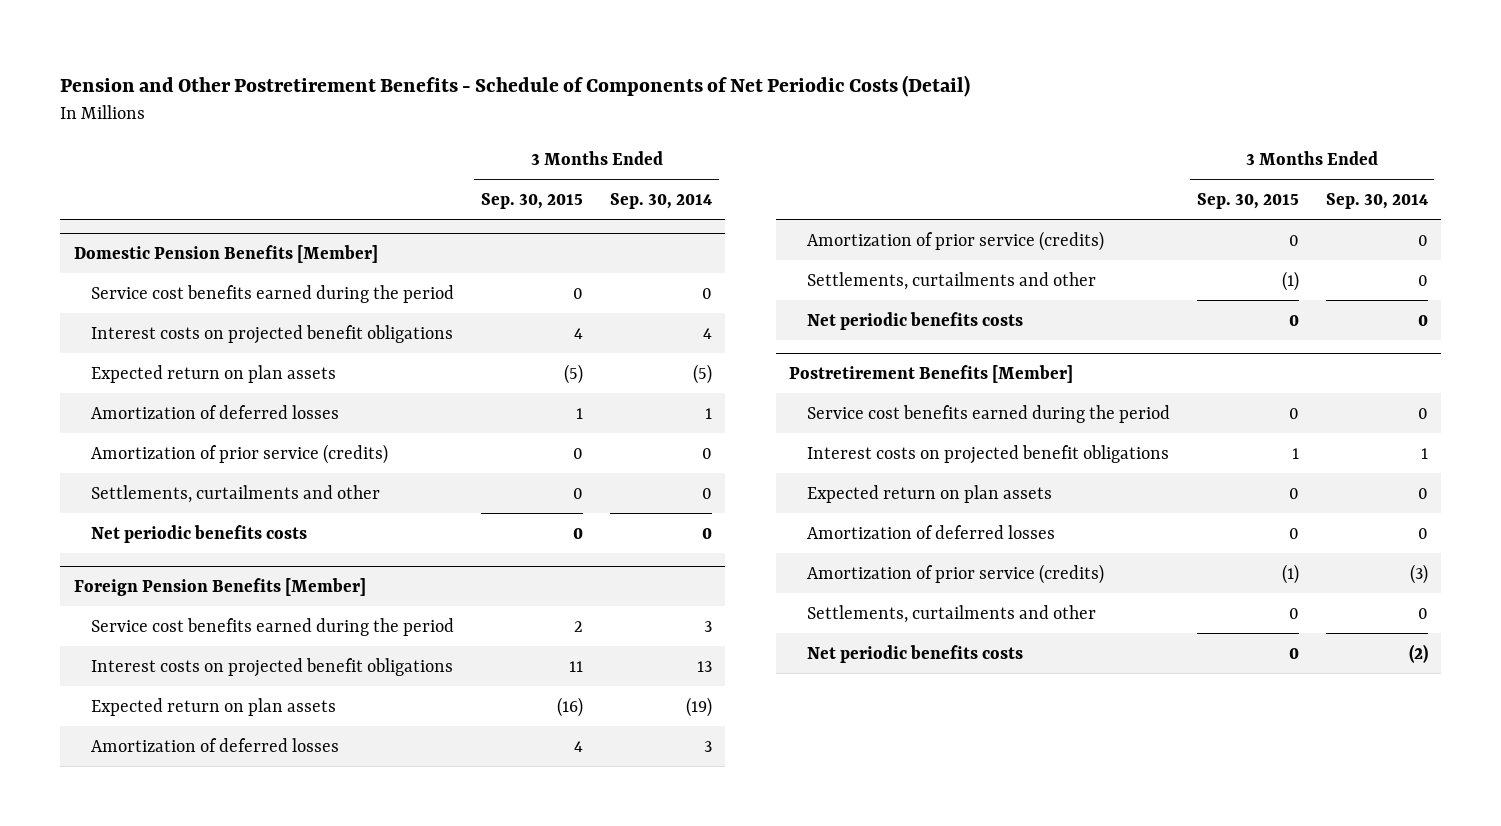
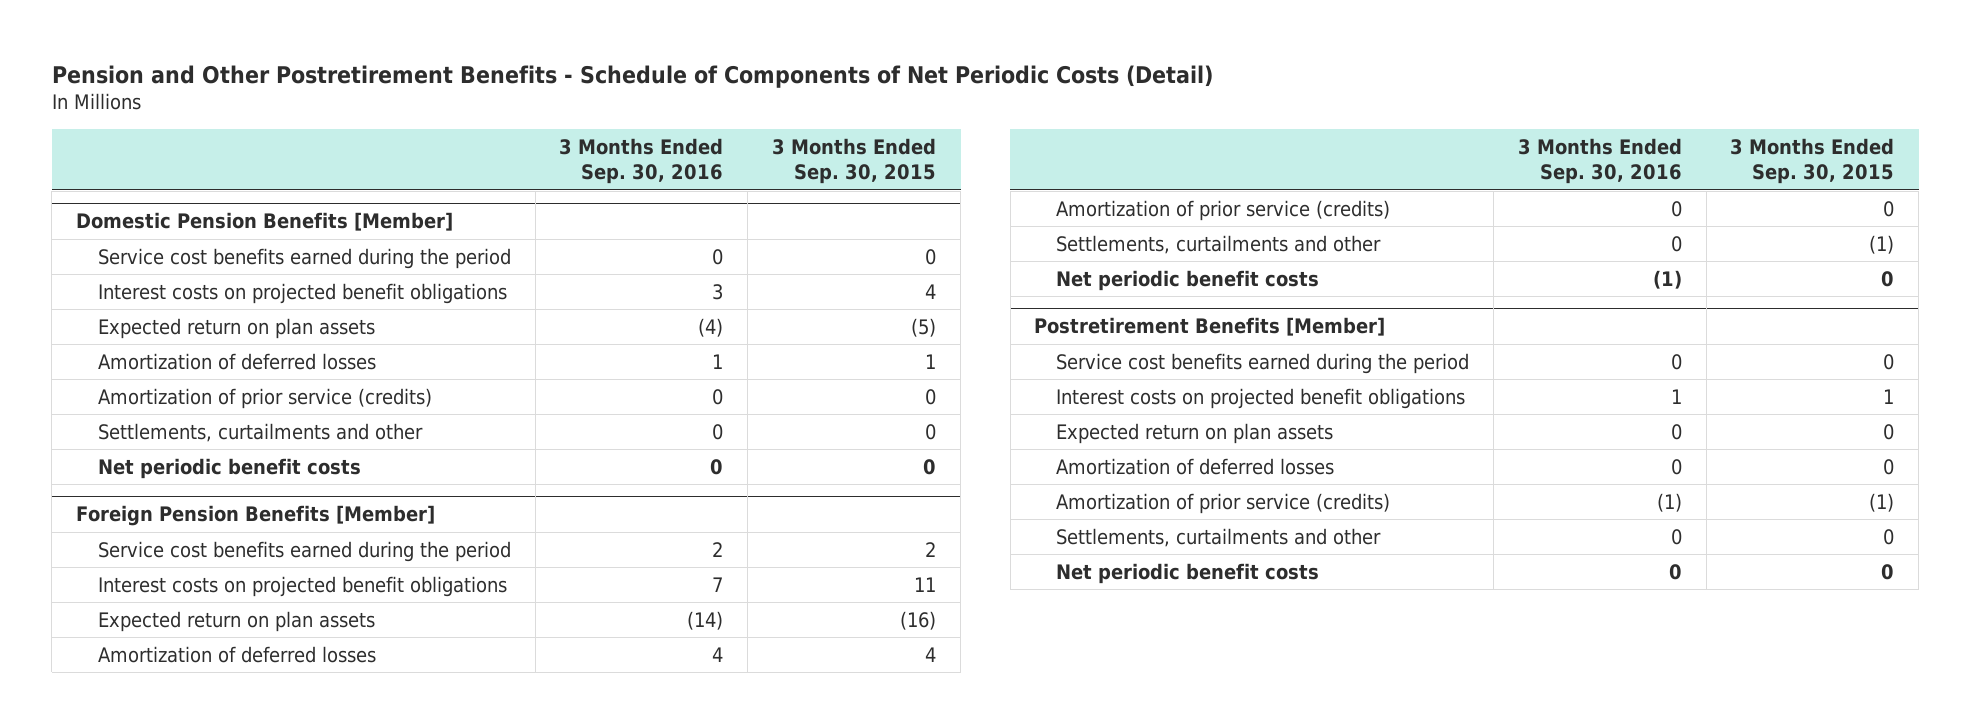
[610,192,713,209] Sep. 30, 2014 -> none
none -> [559,138,724,185] 3 Months Ended Sep. 30, 2016
[91,524,308,543] Net periodic benefits costs -> [97,457,361,479] Net periodic benefit costs
[806,311,1023,330] Net periodic benefits costs -> [1055,269,1319,291] Net periodic benefit costs
[806,644,1023,663] Net periodic benefits costs -> [1055,562,1319,584] Net periodic benefit costs

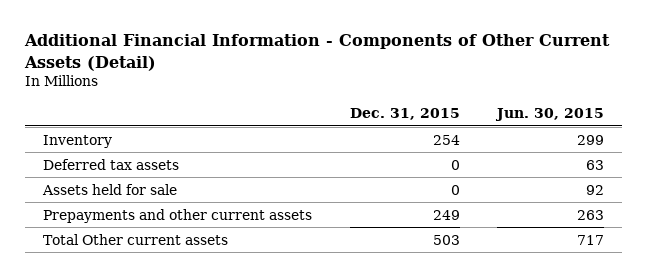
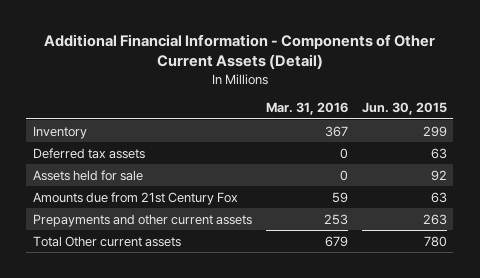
[349,107,460,120] Dec. 31, 2015 -> none
none -> [265,102,348,116] Mar. 31, 2016
none -> [33,191,239,205] Amounts due from 21st Century Fox
[576,234,604,245] 717 -> [423,235,447,247] 780

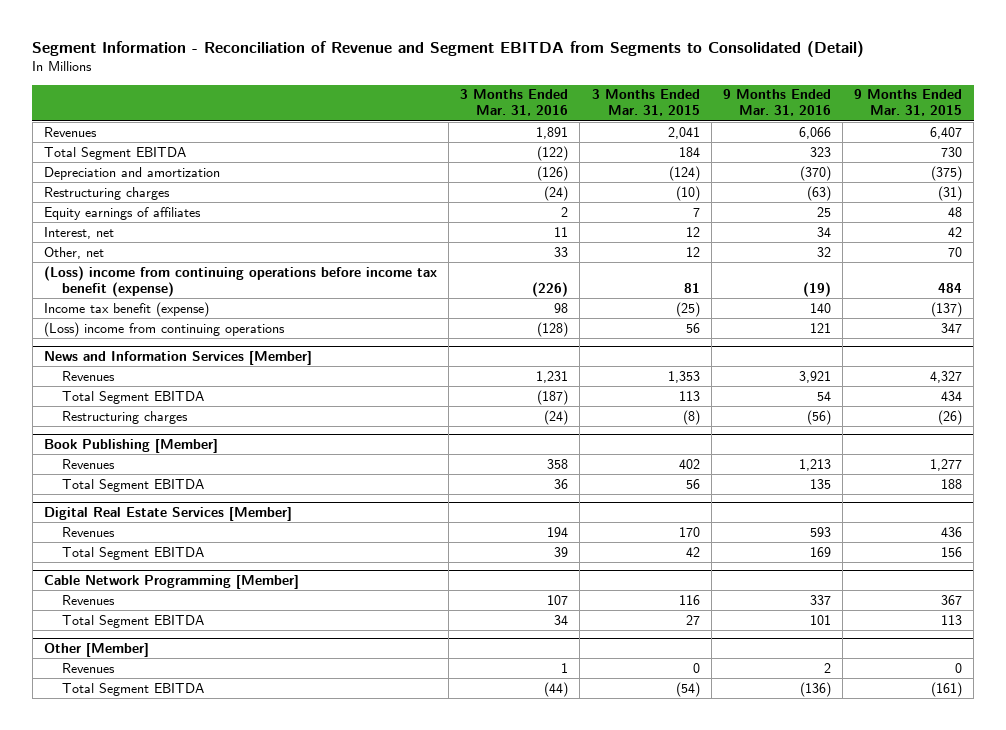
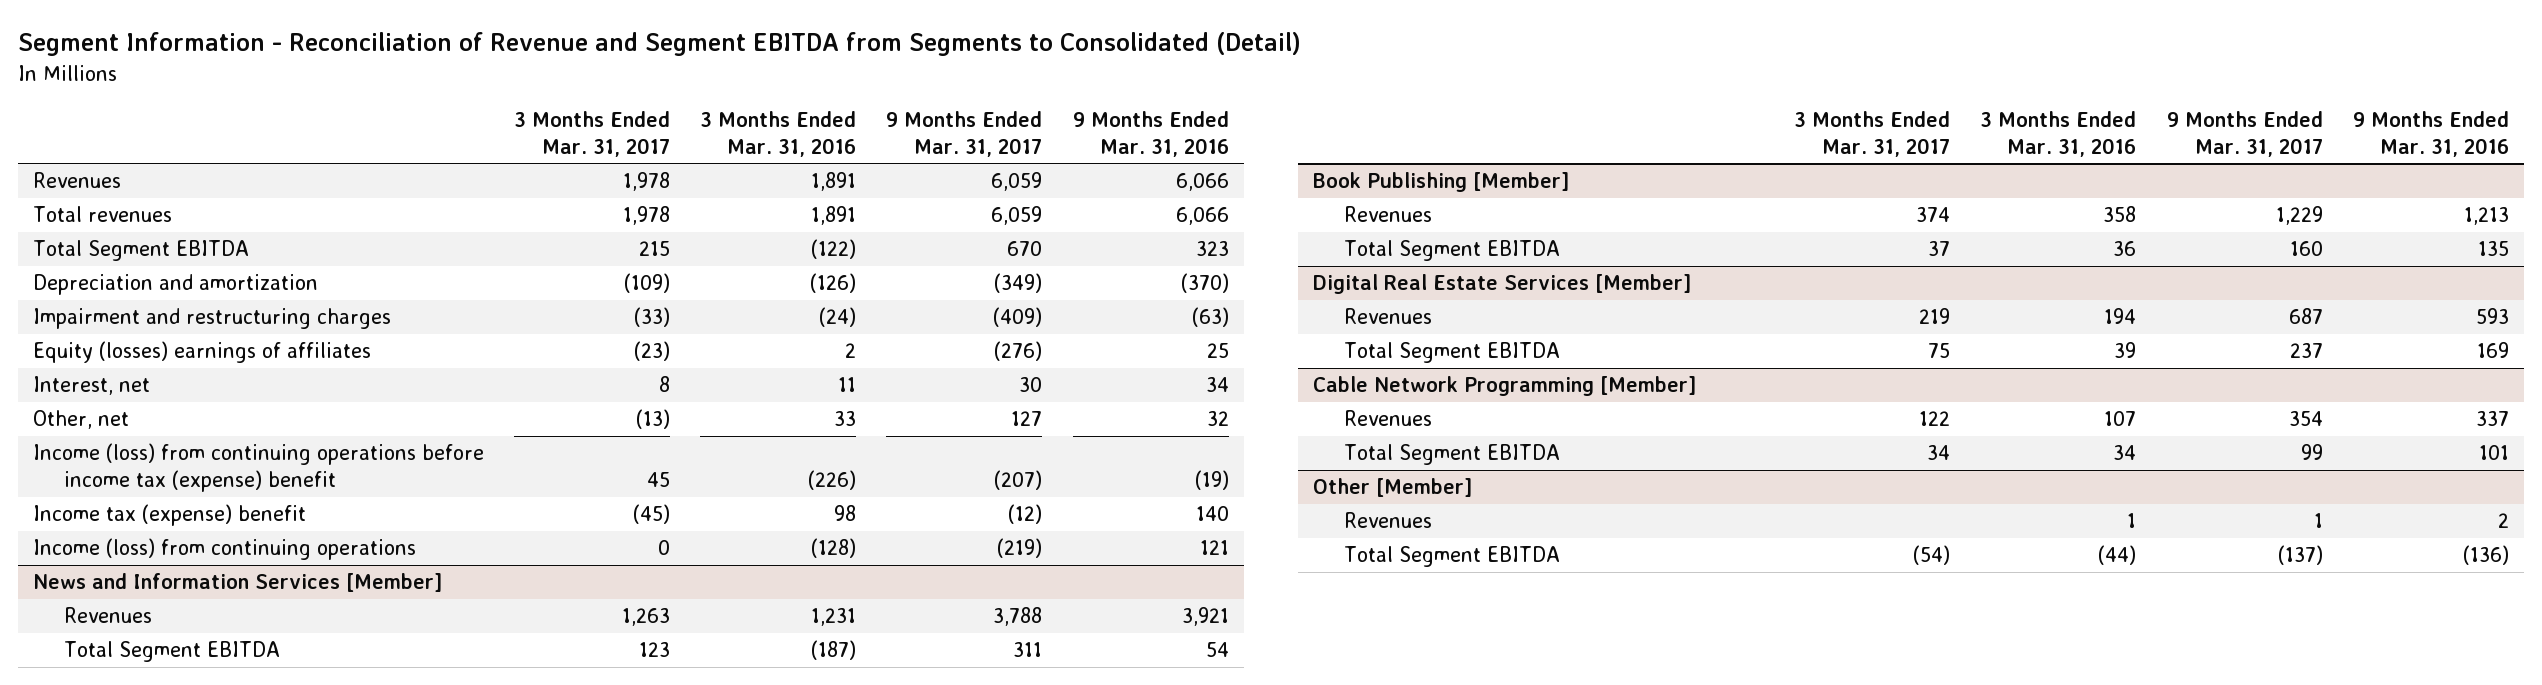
[591,89,700,117] 3 Months Ended Mar. 31, 2015 -> none
[854,89,963,117] 9 Months Ended Mar. 31, 2015 -> none
none -> [514,110,671,157] 3 Months Ended Mar. 31, 2017
none -> [886,110,1043,157] 9 Months Ended Mar. 31, 2017
none -> [32,206,172,223] Total revenues
[43,186,170,200] Restructuring charges -> [32,308,391,330] Impairment and restructuring charges
[43,206,201,220] Equity earnings of affiliates -> [32,341,371,364] Equity (losses) earnings of affiliates
[43,265,437,297] (Loss) income from continuing operations before income tax benefit (expense) -> [32,443,484,493] Income (loss) from continuing operations before income tax (expense) benefit
[43,301,209,317] Income tax benefit (expense) -> [32,504,306,527] Income tax (expense) benefit
[43,321,285,337] (Loss) income from continuing operations -> [32,538,416,561] Income (loss) from continuing operations
[61,410,188,424] Restructuring charges -> none

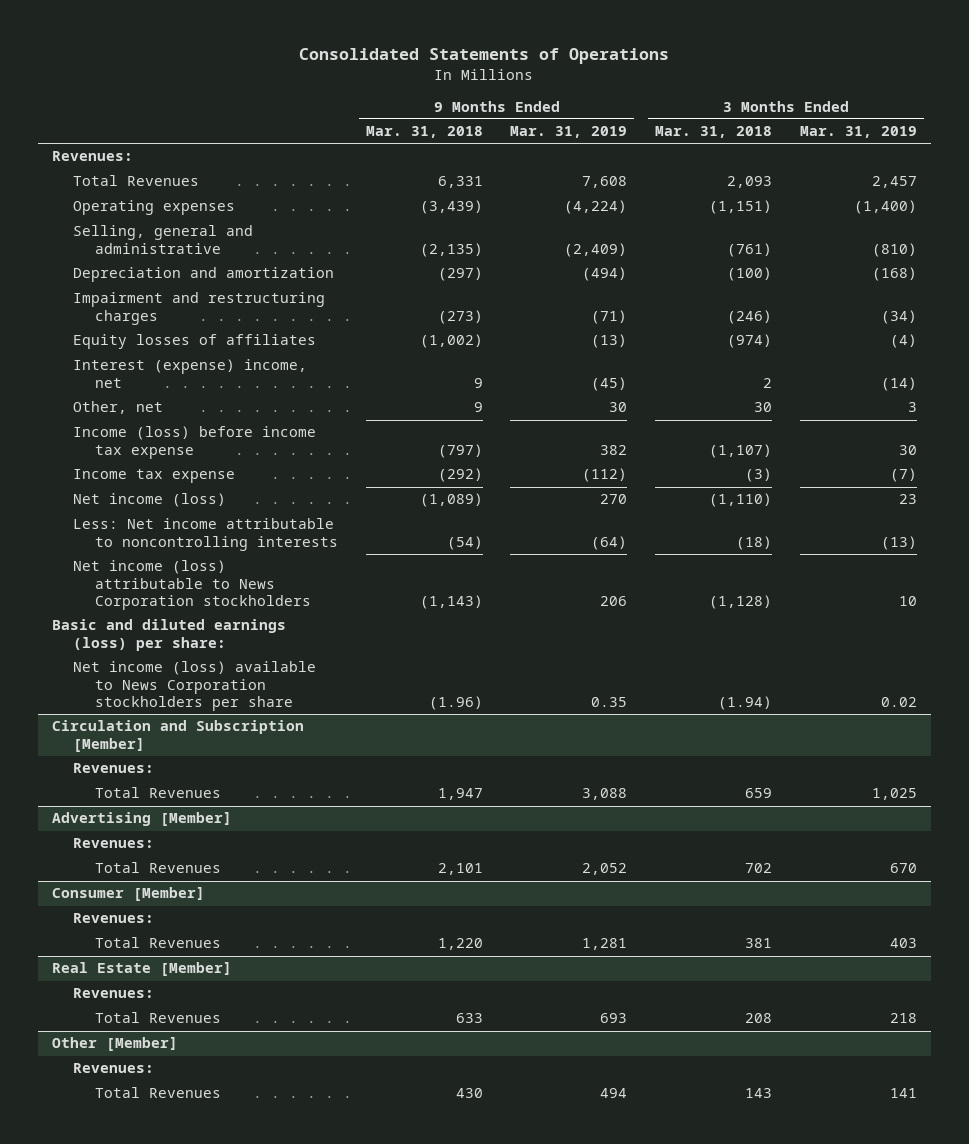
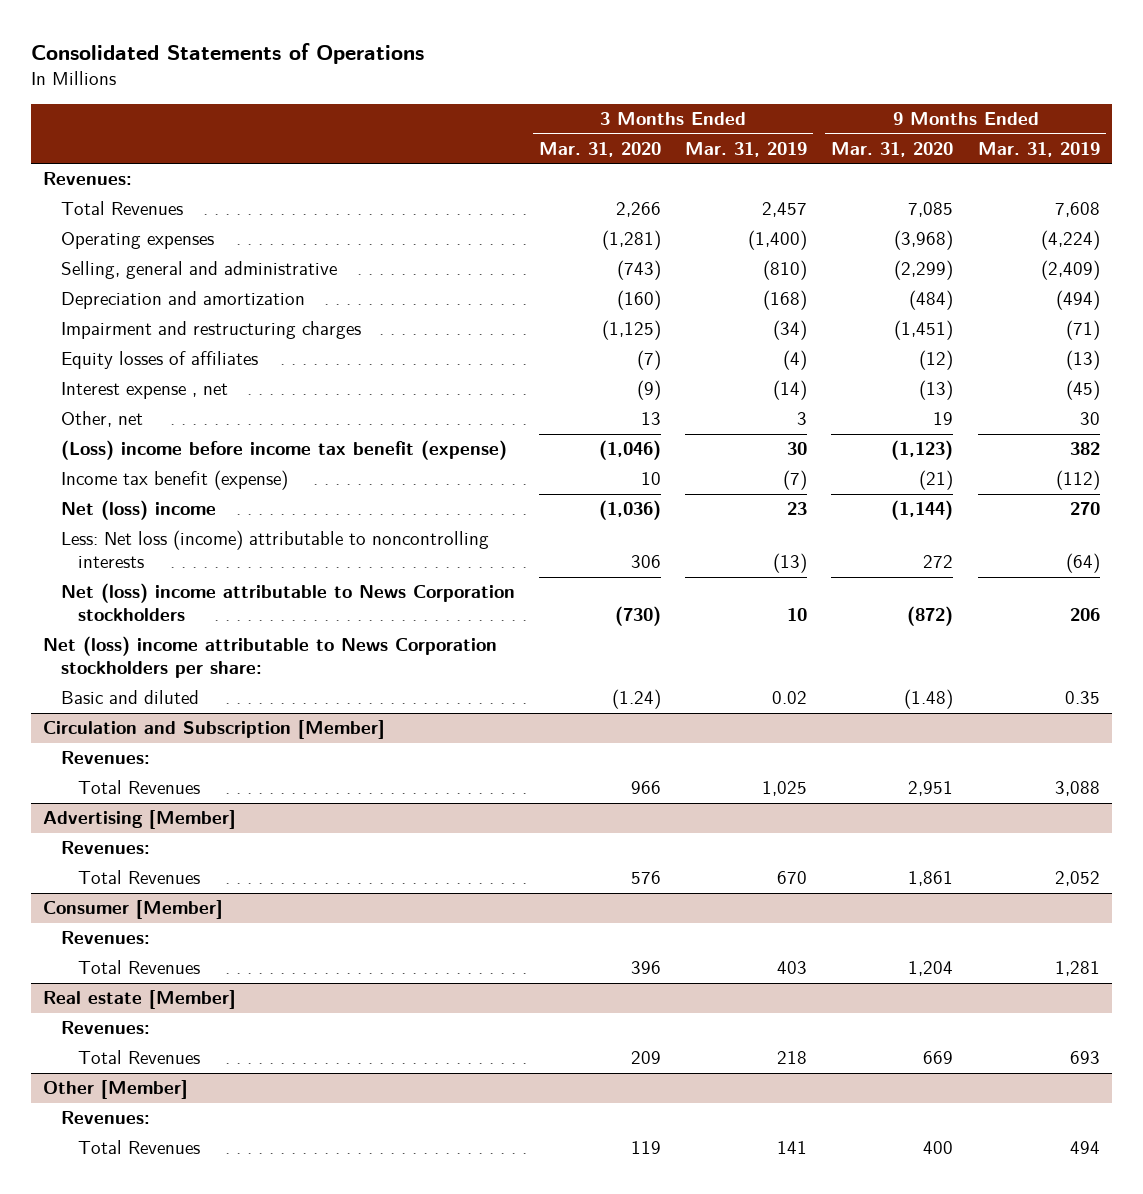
[365,126,483,139] Mar. 31, 2018 -> none
[655,126,773,139] Mar. 31, 2018 -> none
none -> [538,142,661,158] Mar. 31, 2020
none -> [831,142,954,158] Mar. 31, 2020
[73,359,308,388] Interest (expense) income, net -> [60,382,228,400] Interest expense , net
[73,426,317,459] Income (loss) before income tax expense -> [60,440,507,461] (Loss) income before income tax benefit (expense)
[73,469,236,484] Income tax expense -> [60,470,288,491] Income tax benefit (expense)
[73,493,227,508] Net income (loss) -> [60,500,216,521] Net (loss) income
[73,518,338,551] Less: Net income attributable to noncontrolling interests -> [60,530,489,569] Less: Net loss (income) attributable to noncontrolling interests
[73,560,311,610] Net income (loss) attributable to News Corporation stockholders -> [60,583,515,622] Net (loss) income attributable to News Corporation stockholders
[51,619,286,651] Basic and diluted earnings (loss) per share: -> [43,636,498,679] Net (loss) income attributable to News Corporation stockholders per share:
[73,661,317,711] Net income (loss) available to News Corporation stockholders per share -> [60,690,199,705] Basic and diluted
[51,962,232,977] Real Estate [Member] -> [43,990,237,1010] Real estate [Member]

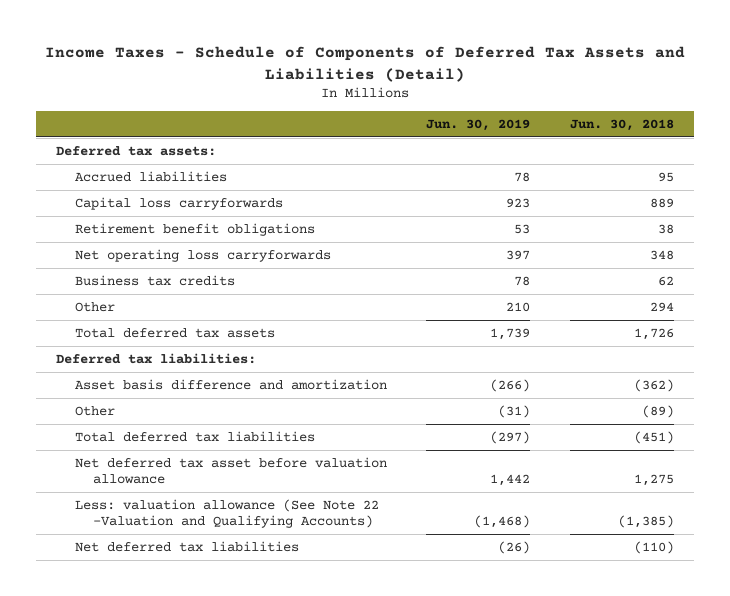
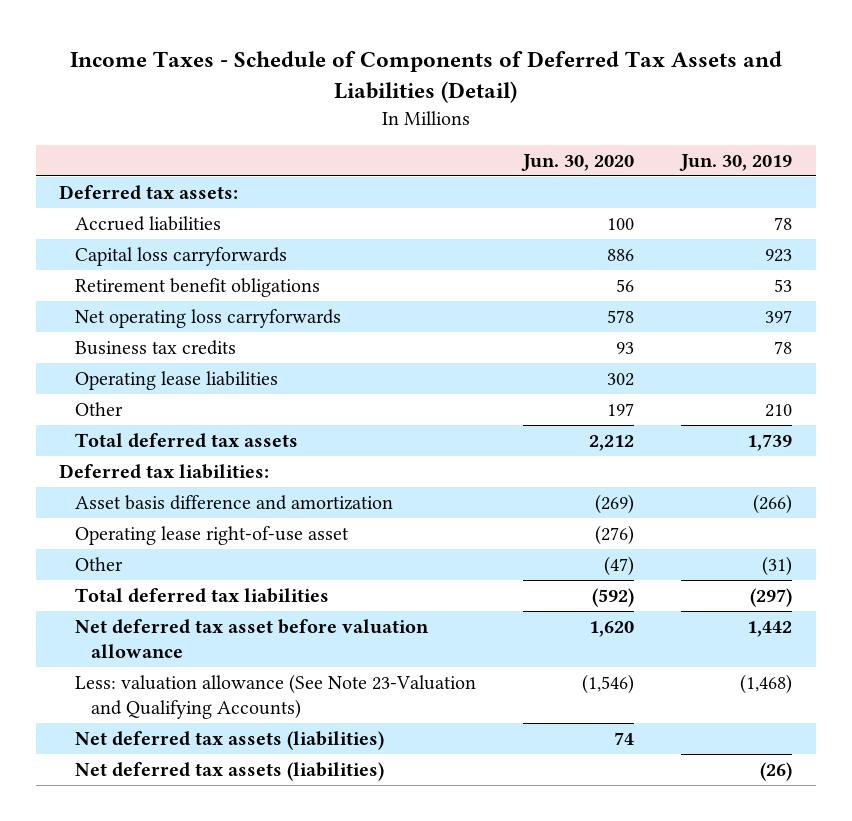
[570,118,675,131] Jun. 30, 2018 -> none
none -> [521,153,635,171] Jun. 30, 2020
none -> [75,371,279,391] Operating lease liabilities
none -> [75,526,350,546] Operating lease right-of-use asset
[74,498,379,528] Less: valuation allowance (See Note 22 -Valuation and Qualifying Accounts) -> [75,674,477,719] Less: valuation allowance (See Note 23-Valuation and Qualifying Accounts)
none -> [75,731,385,751] Net deferred tax assets (liabilities)
[74,540,299,552] Net deferred tax liabilities -> [75,762,385,782] Net deferred tax assets (liabilities)

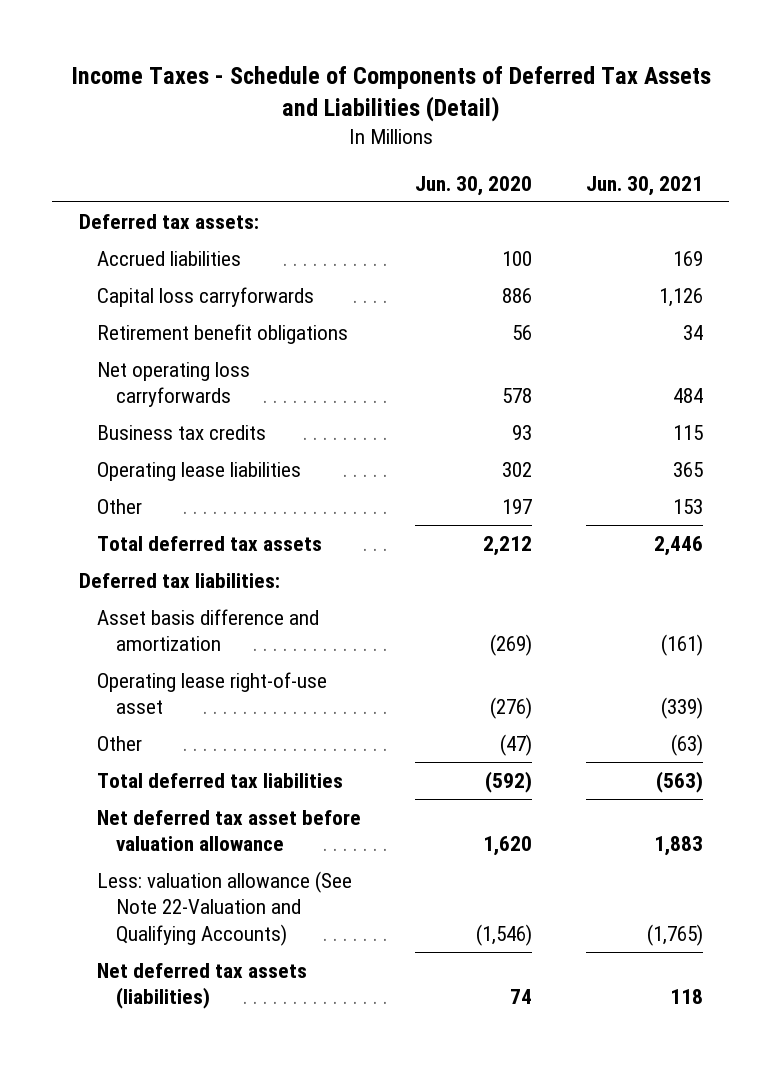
[679,153,793,171] Jun. 30, 2019 -> none
none -> [585,175,703,196] Jun. 30, 2021
[75,674,477,719] Less: valuation allowance (See Note 23-Valuation and Qualifying Accounts) -> [97,870,353,947] Less: valuation allowance (See Note 22-Valuation and Qualifying Accounts)
[75,762,385,782] Net deferred tax assets (liabilities) -> none

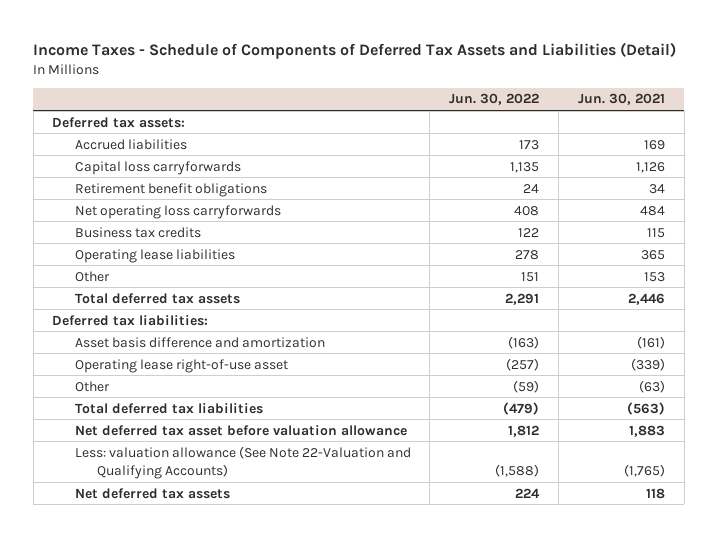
[415,175,533,196] Jun. 30, 2020 -> none
none -> [449,93,540,106] Jun. 30, 2022
[97,962,308,1010] Net deferred tax assets (liabilities) -> [74,487,230,499] Net deferred tax assets

